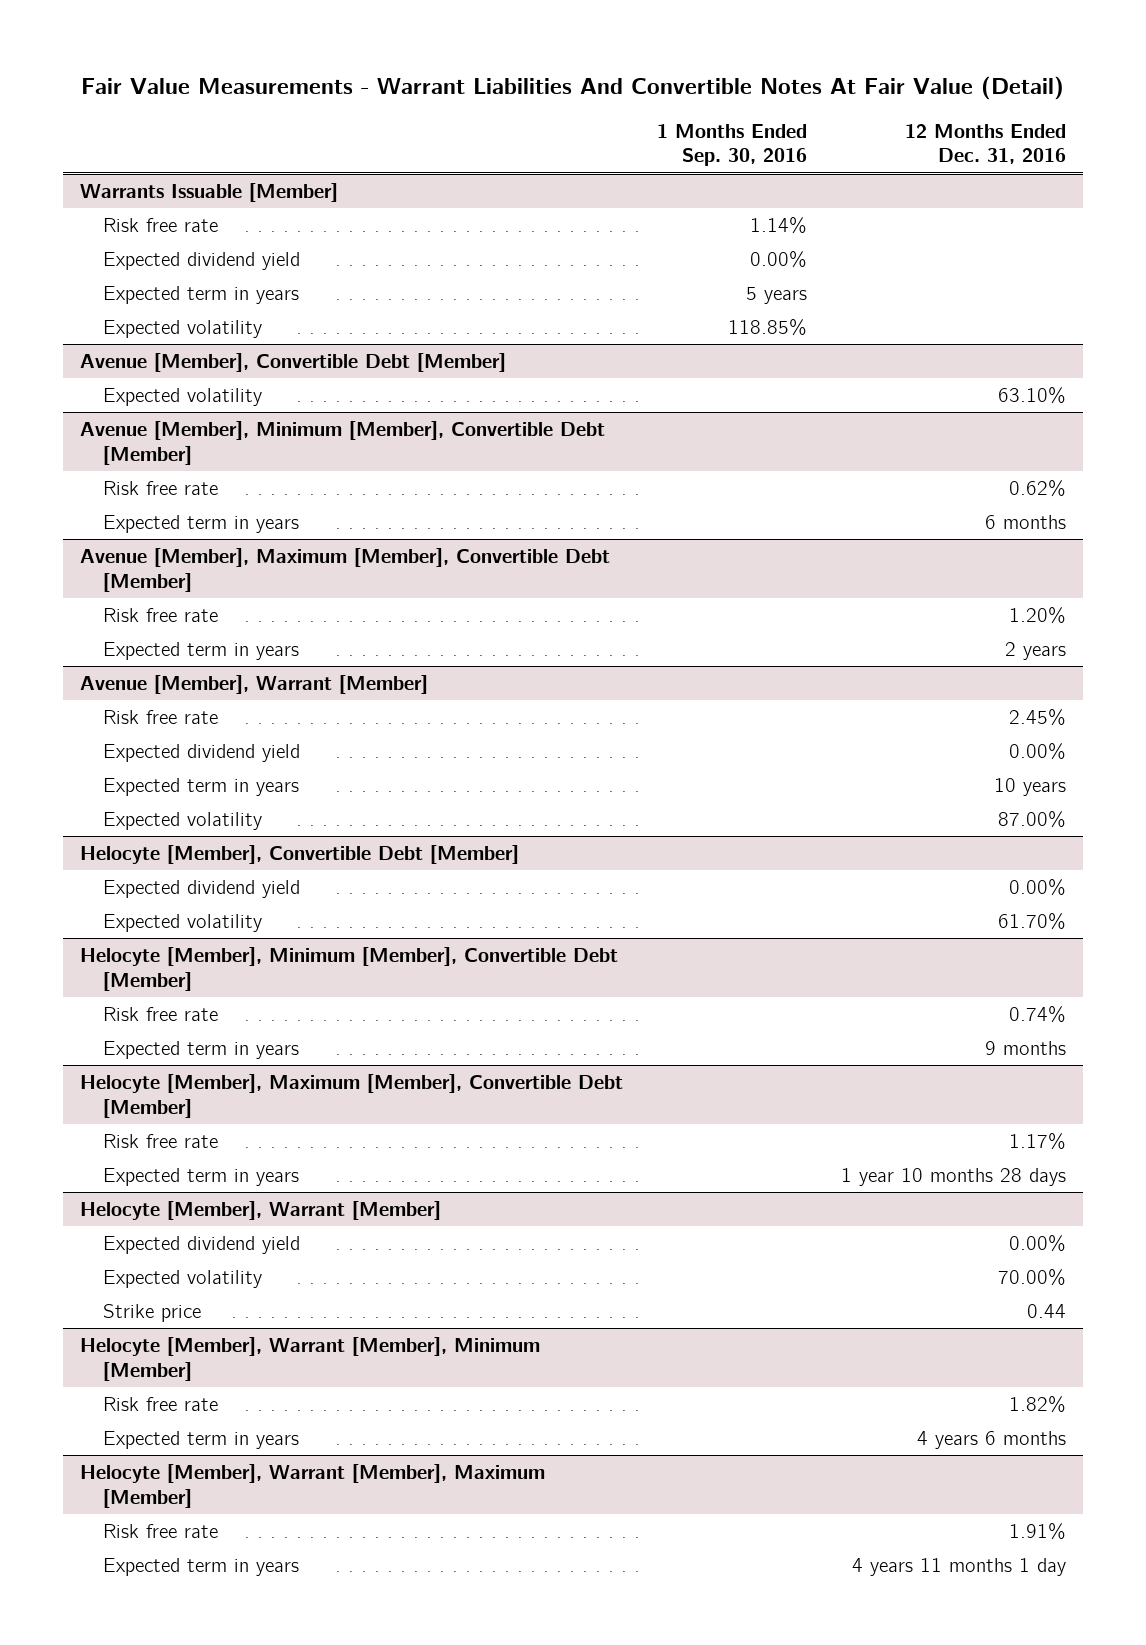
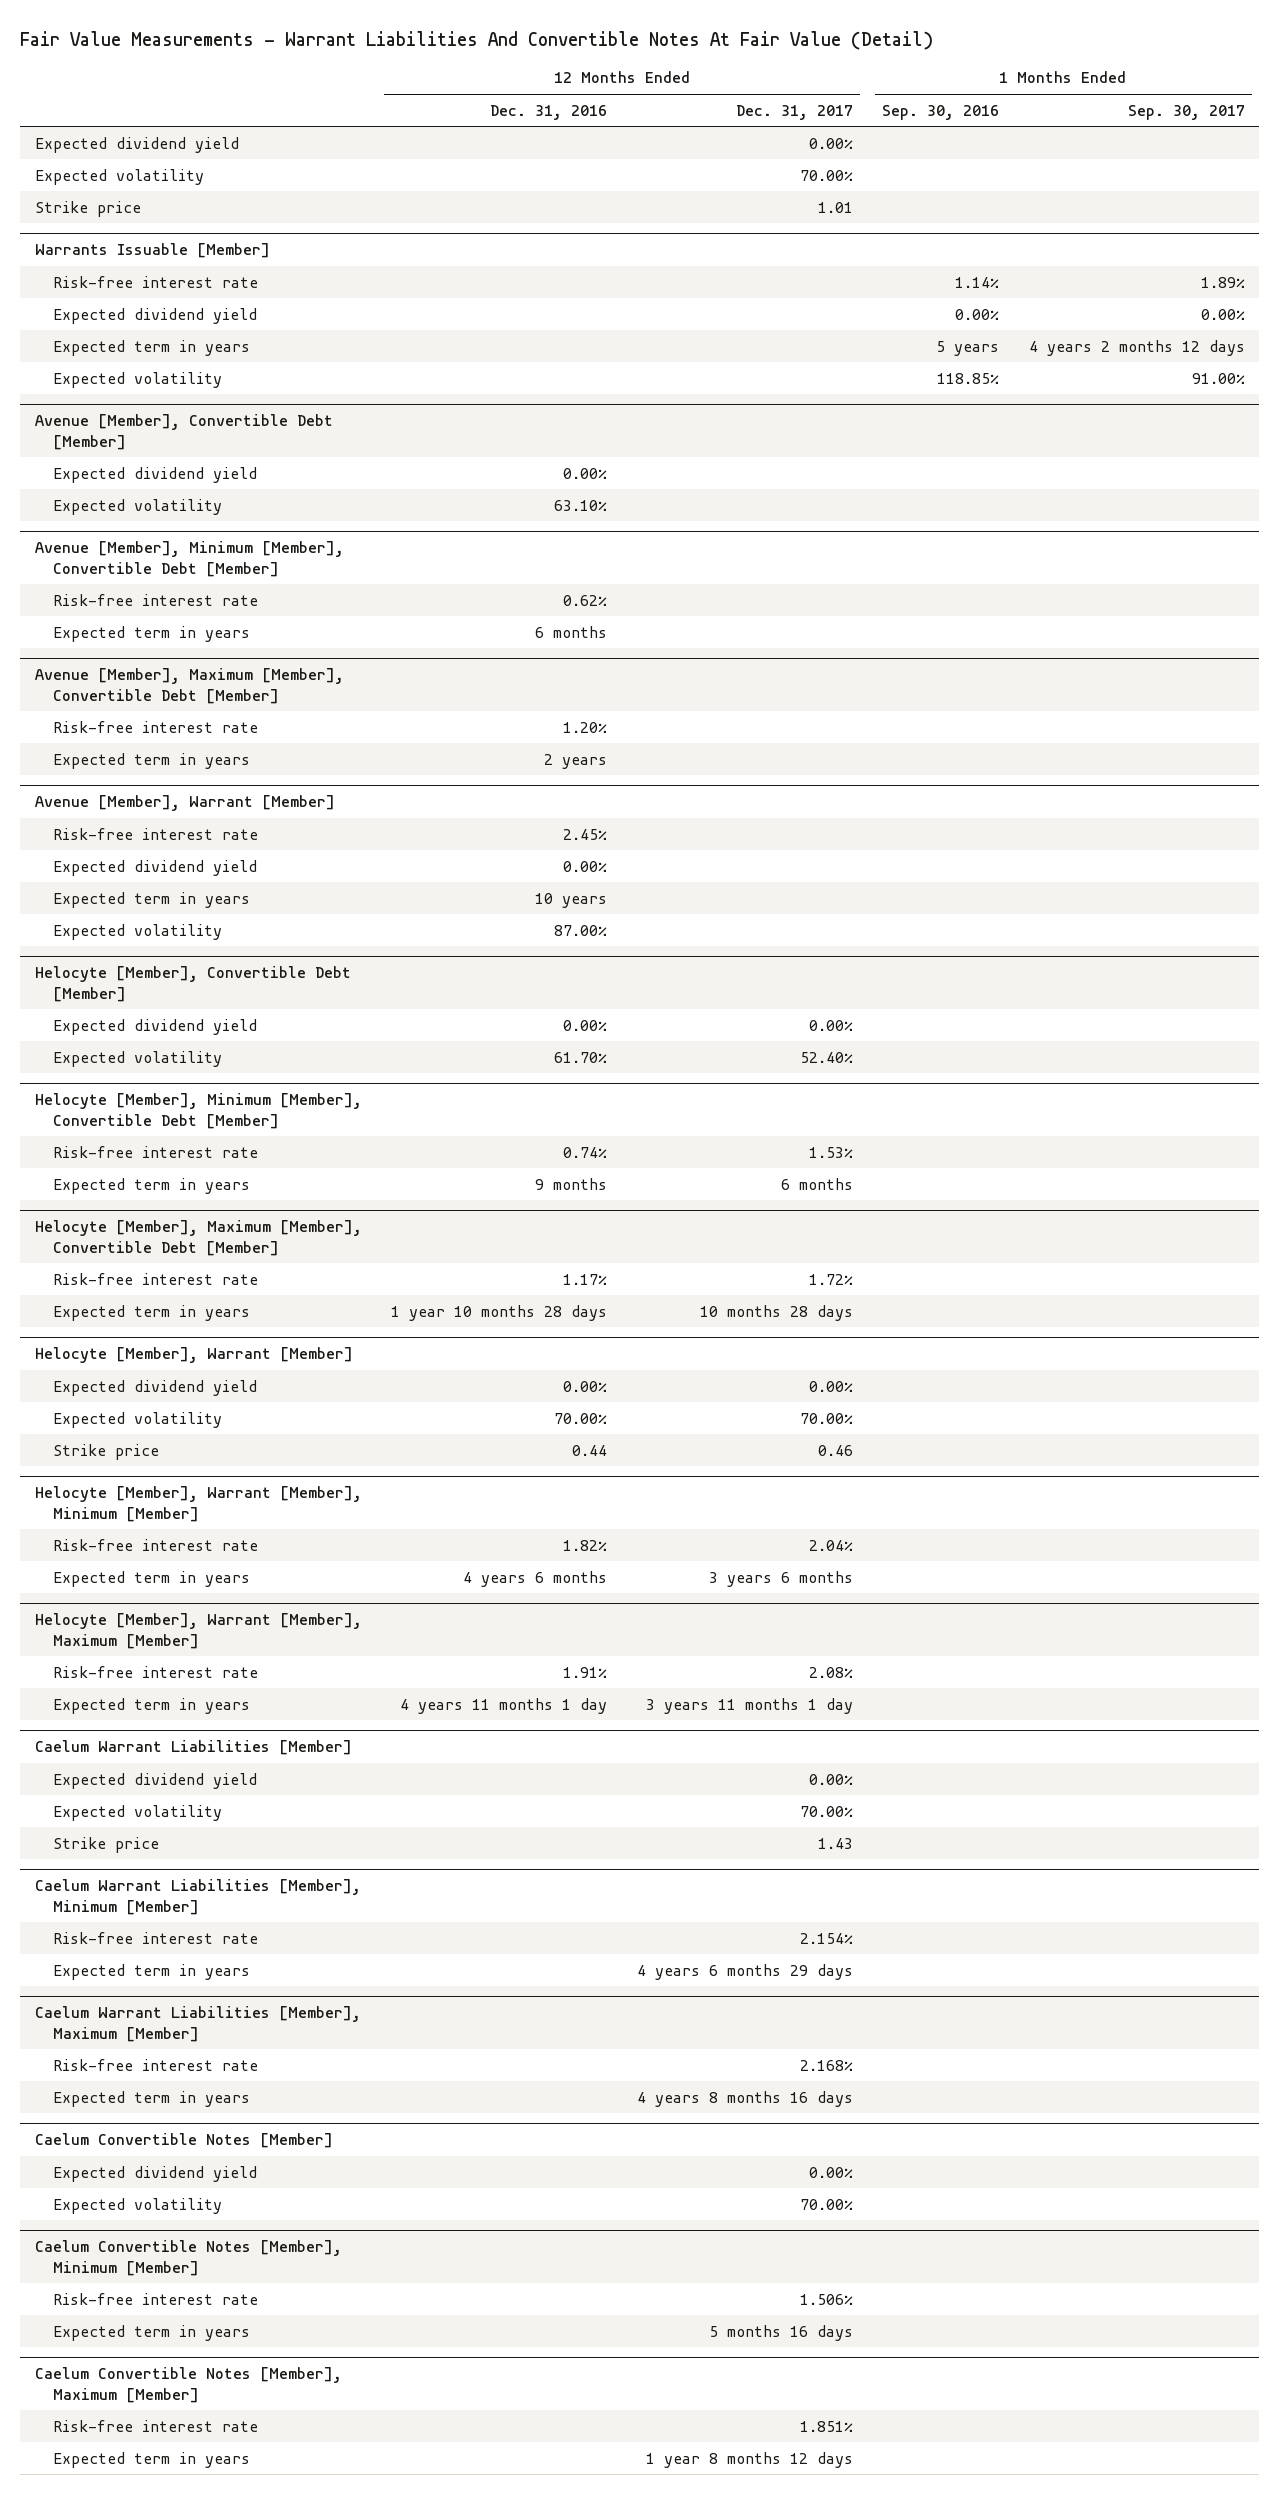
none -> [735,104,853,120] Dec. 31, 2017
none -> [1127,104,1245,120] Sep. 30, 2017
none -> [34,136,239,153] Expected dividend yield
none -> [34,168,204,185] Expected volatility
none -> [34,200,141,217] Strike price
[102,217,218,232] Risk free rate -> [52,275,258,288] Risk-free interest rate
none -> [52,466,257,483] Expected dividend yield
[102,480,218,495] Risk free rate -> [52,593,258,606] Risk-free interest rate
[102,607,218,622] Risk free rate -> [52,720,258,733] Risk-free interest rate
[102,709,218,724] Risk free rate -> [52,827,258,840] Risk-free interest rate
[102,1006,218,1021] Risk free rate -> [52,1145,258,1158] Risk-free interest rate
[102,1133,218,1148] Risk free rate -> [52,1272,258,1285] Risk-free interest rate
[102,1396,218,1411] Risk free rate -> [52,1538,258,1551] Risk-free interest rate
[102,1523,218,1538] Risk free rate -> [52,1665,258,1678] Risk-free interest rate
none -> [34,1740,352,1756] Caelum Warrant Liabilities [Member]
none -> [52,1772,257,1789] Expected dividend yield
none -> [52,1804,222,1821] Expected volatility
none -> [52,1836,159,1853] Strike price
none -> [34,1879,361,1915] Caelum Warrant Liabilities [Member], Minimum [Member]
none -> [52,1931,258,1944] Risk-free interest rate
none -> [52,1963,250,1980] Expected term in years
none -> [34,2006,361,2042] Caelum Warrant Liabilities [Member], Maximum [Member]
none -> [52,2058,258,2071] Risk-free interest rate
none -> [52,2090,250,2107] Expected term in years
none -> [34,2133,333,2149] Caelum Convertible Notes [Member]
none -> [52,2165,257,2182] Expected dividend yield
none -> [52,2197,222,2214] Expected volatility
none -> [34,2240,342,2276] Caelum Convertible Notes [Member], Minimum [Member]
none -> [52,2292,258,2305] Risk-free interest rate
none -> [52,2324,250,2341] Expected term in years
none -> [34,2367,342,2403] Caelum Convertible Notes [Member], Maximum [Member]
none -> [52,2419,258,2432] Risk-free interest rate
none -> [52,2451,250,2468] Expected term in years

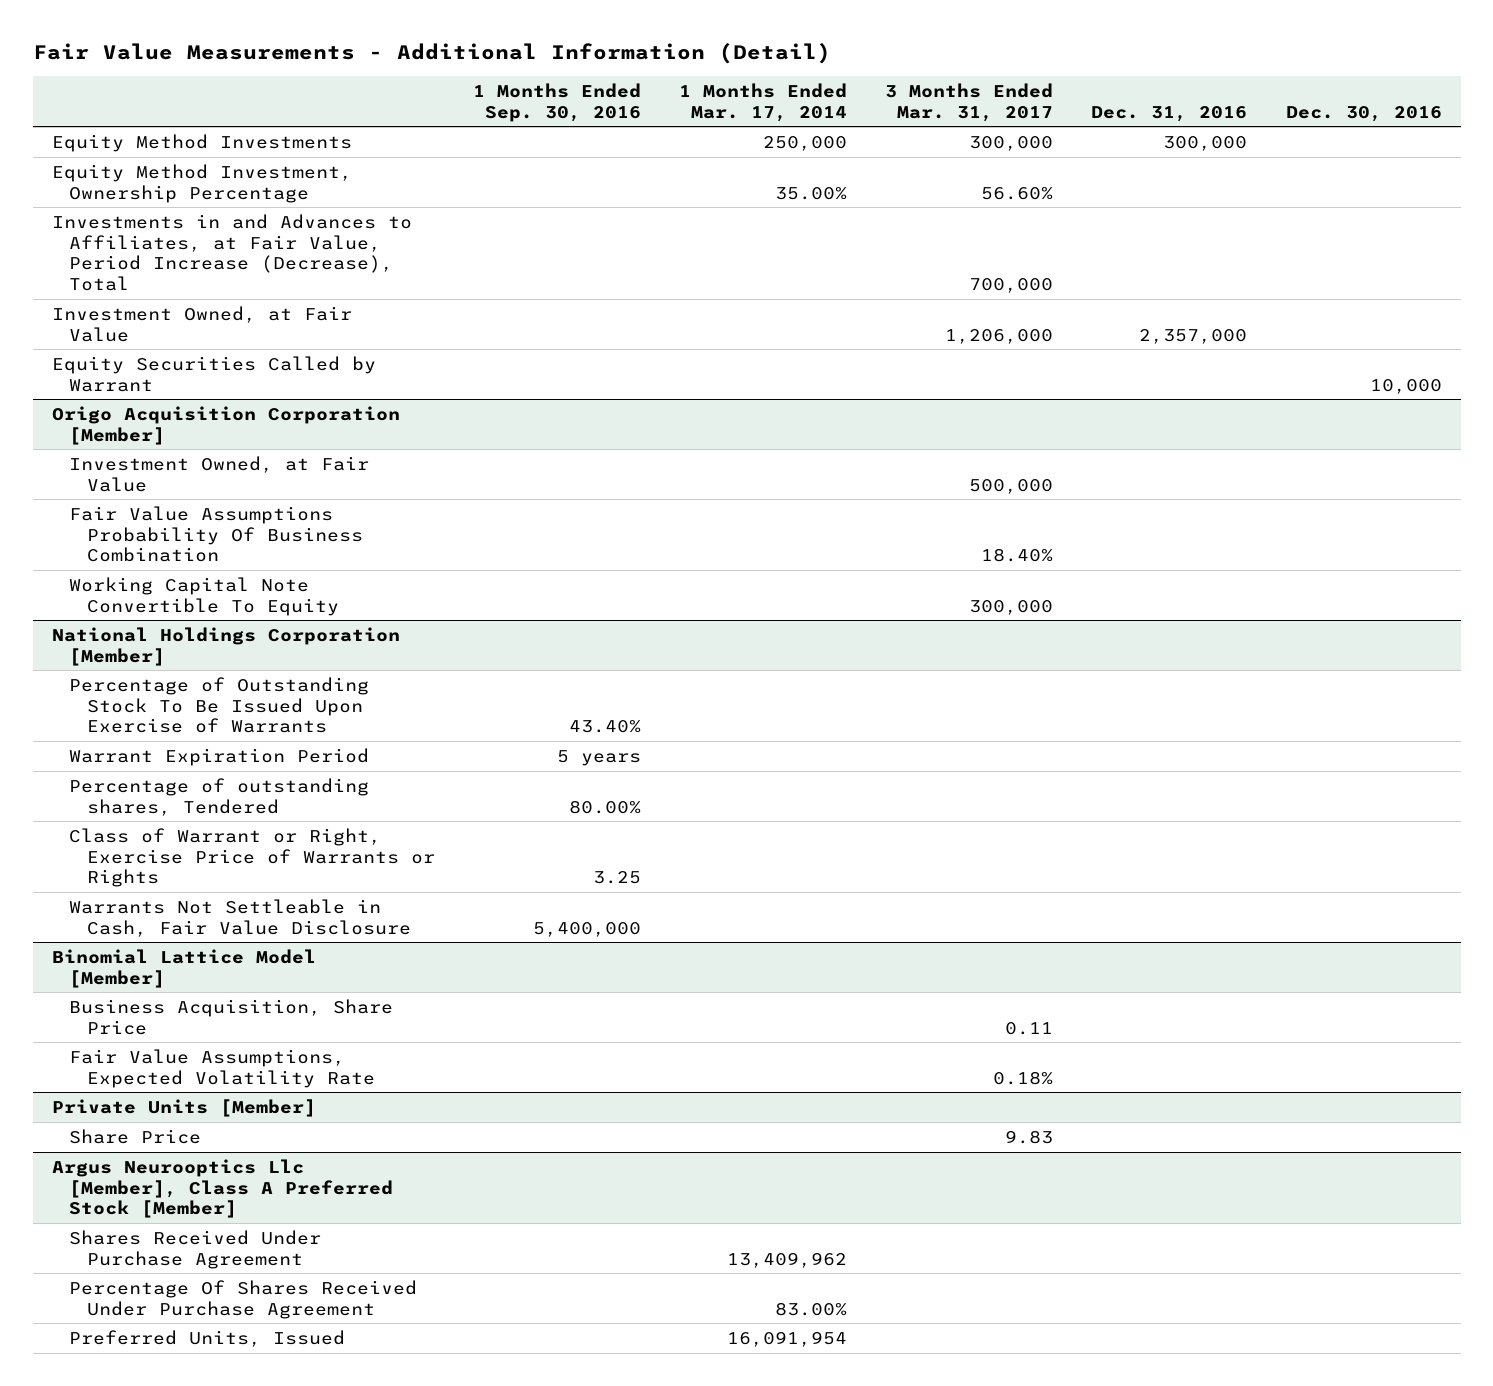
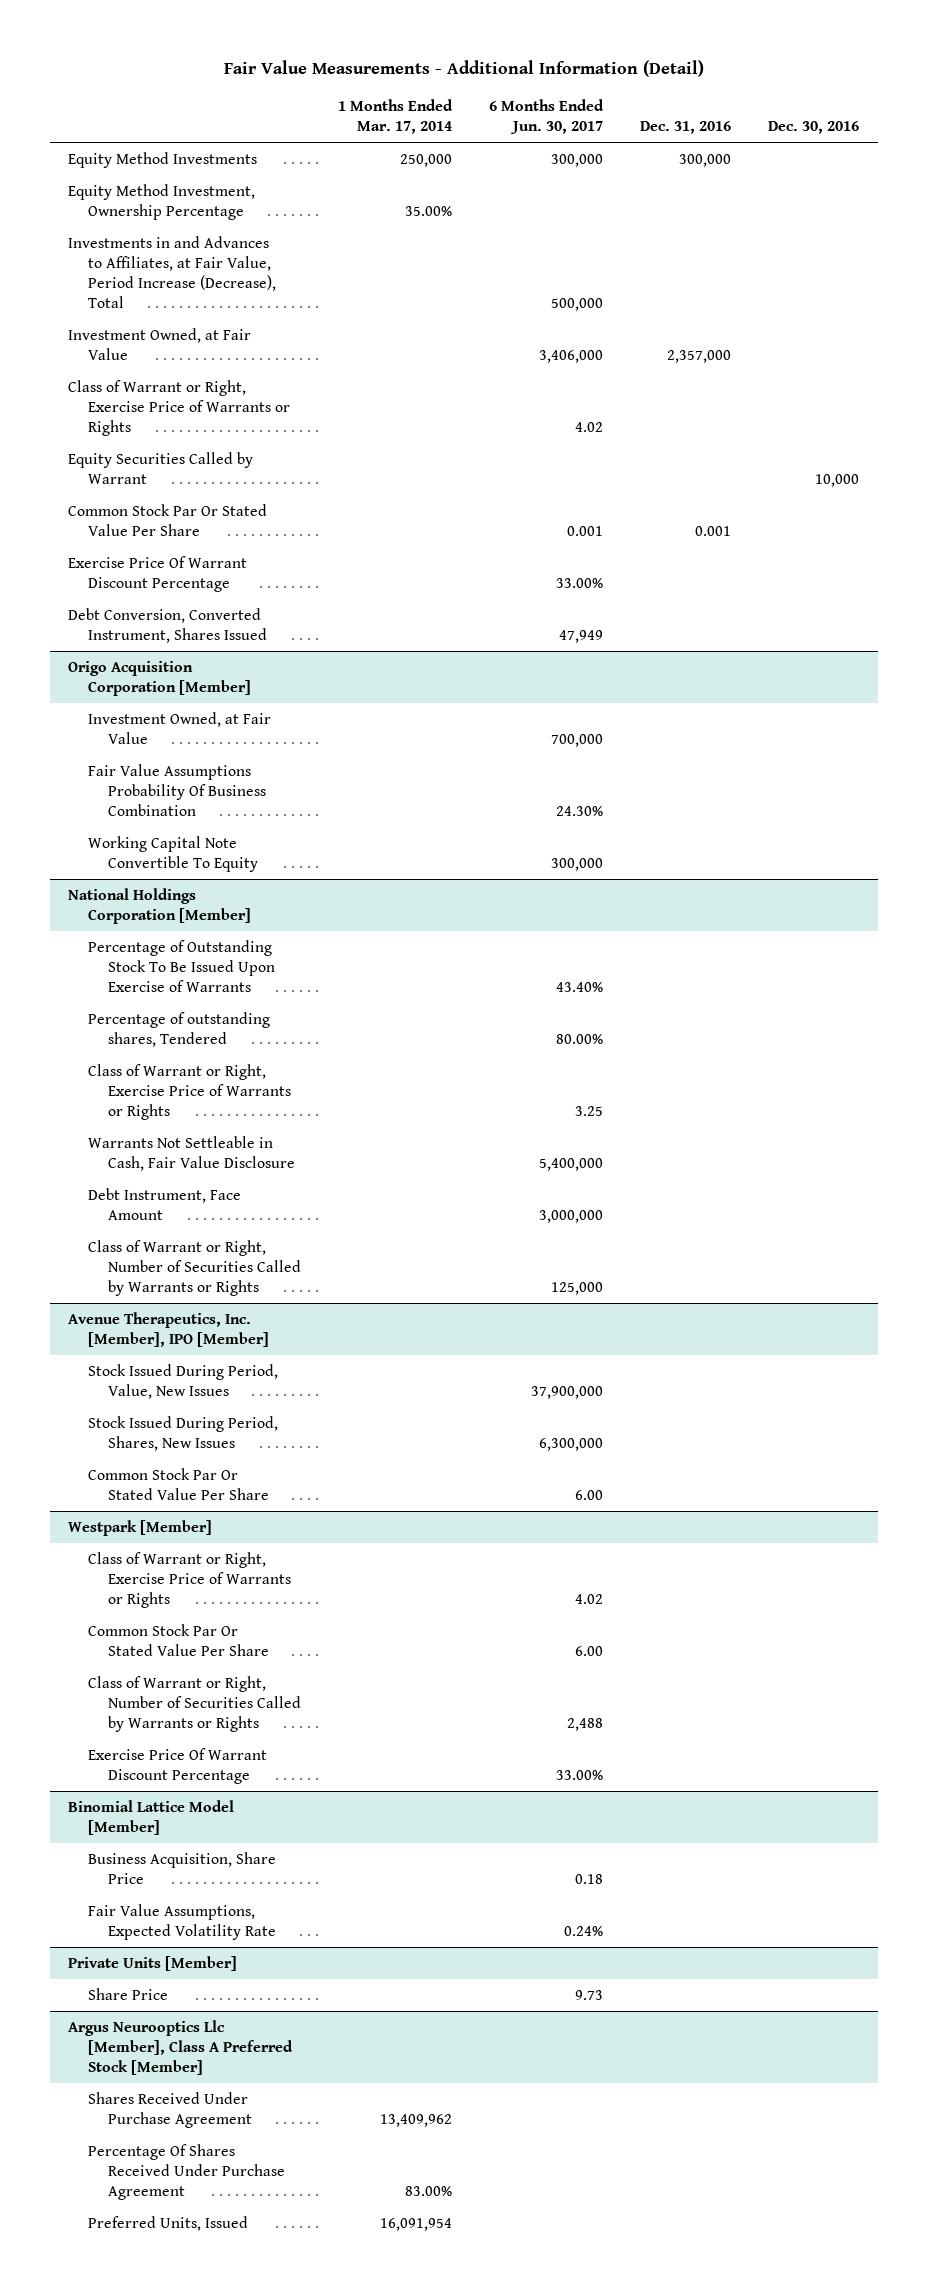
[472,82,641,122] 1 Months Ended Sep. 30, 2016 -> none
[885,82,1054,122] 3 Months Ended Mar. 31, 2017 -> none
none -> [489,98,605,134] 6 Months Ended Jun. 30, 2017
none -> [68,379,291,437] Class of Warrant or Right, Exercise Price of Warrants or Rights
none -> [68,503,268,537] Common Stock Par Or Stated Value Per Share
none -> [68,555,248,593] Exercise Price Of Warrant Discount Percentage
none -> [68,607,268,644] Debt Conversion, Converted Instrument, Shares Issued
[69,747,370,766] Warrant Expiration Period -> none
none -> [88,1187,242,1221] Debt Instrument, Face Amount
none -> [88,1239,301,1297] Class of Warrant or Right, Number of Securities Called by Warrants or Rights
none -> [68,1311,270,1348] Avenue Therapeutics, Inc. [Member], IPO [Member]
none -> [88,1363,279,1400] Stock Issued During Period, Value, New Issues
none -> [88,1415,279,1452] Stock Issued During Period, Shares, New Issues
none -> [88,1467,269,1501] Common Stock Par Or Stated Value Per Share
none -> [68,1519,213,1536] Westpark [Member]
none -> [88,1551,291,1609] Class of Warrant or Right, Exercise Price of Warrants or Rights
none -> [88,1623,269,1657] Common Stock Par Or Stated Value Per Share
none -> [88,1675,301,1733] Class of Warrant or Right, Number of Securities Called by Warrants or Rights
none -> [88,1747,268,1785] Exercise Price Of Warrant Discount Percentage

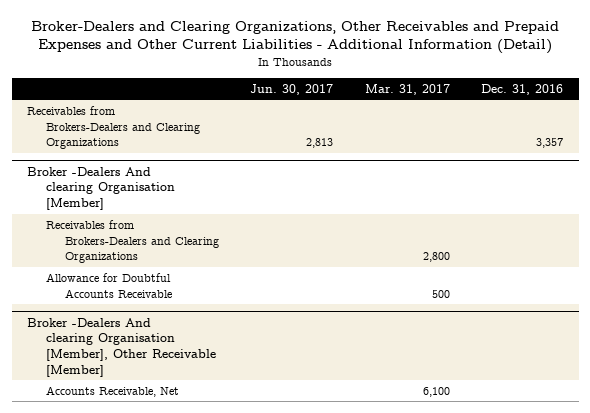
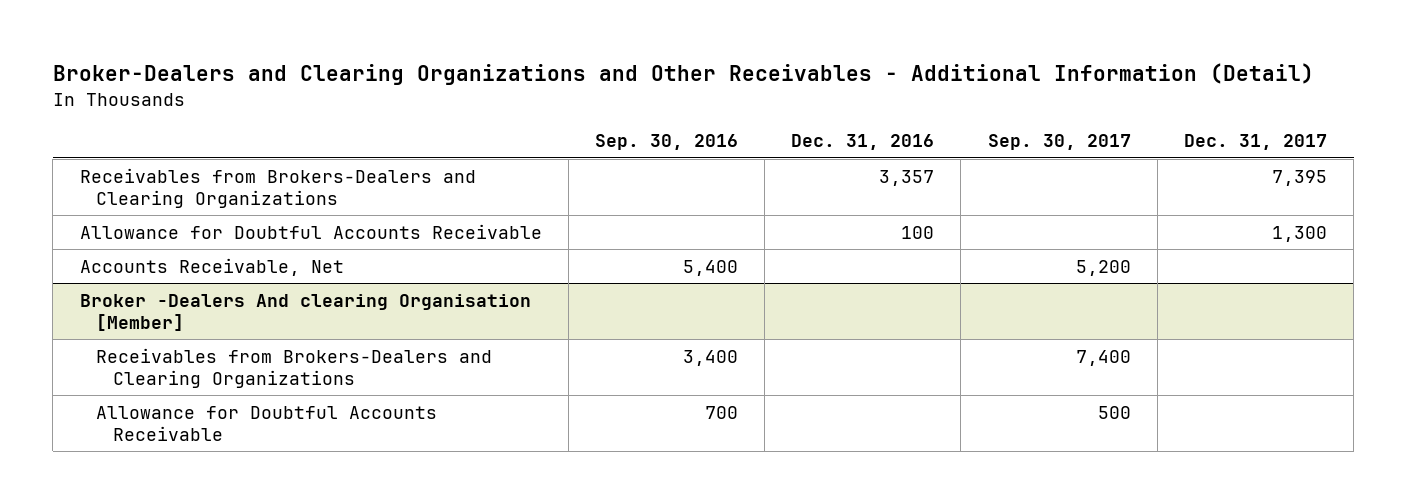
[31,20,560,55] Broker-Dealers and Clearing Organizations, Other Receivables and Prepaid Expenses and Other Current Liabilities - Additional Information (Detail) -> [52,63,1314,86] Broker-Dealers and Clearing Organizations and Other Receivables - Additional Information (Detail)
[250,83,334,95] Jun. 30, 2017 -> none
[364,83,450,95] Mar. 31, 2017 -> none
none -> [594,134,738,151] Sep. 30, 2016
none -> [987,134,1131,151] Sep. 30, 2017
none -> [1183,134,1327,151] Dec. 31, 2017
none -> [79,223,542,239] Allowance for Doubtful Accounts Receivable
none -> [79,257,344,276] Accounts Receivable, Net
[27,317,217,377] Broker -Dealers And clearing Organisation [Member], Other Receivable [Member] -> none
[46,385,180,397] Accounts Receivable, Net -> none

